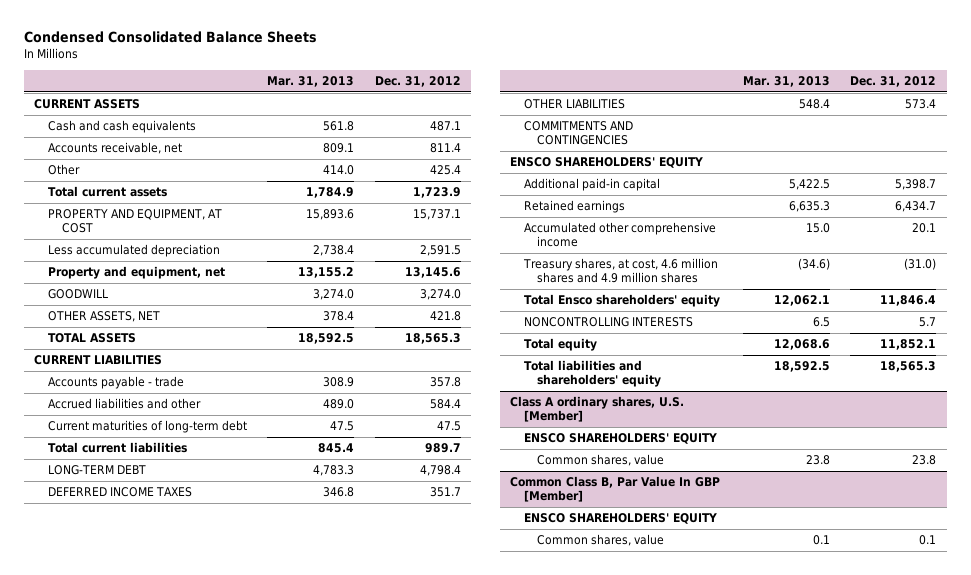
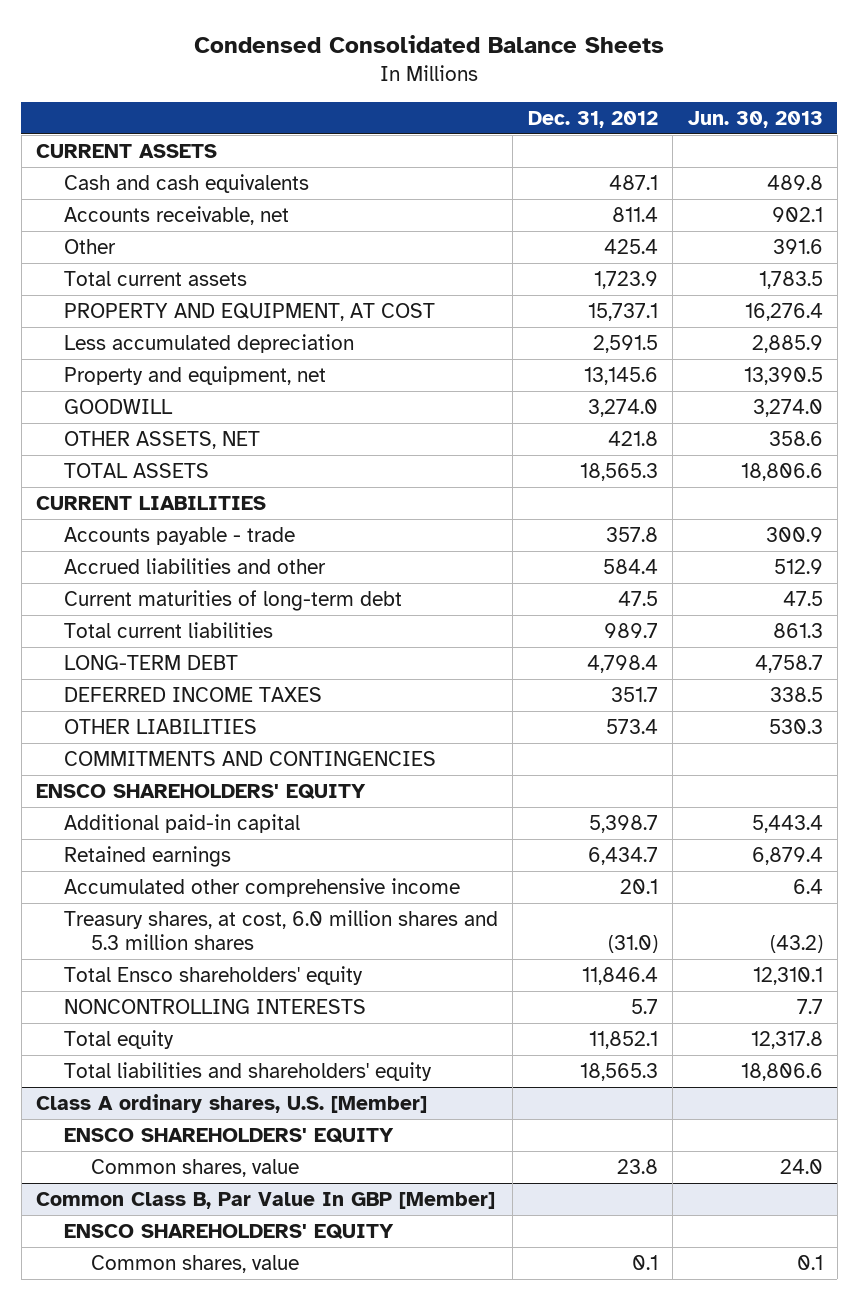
[267,76,355,88] Mar. 31, 2013 -> none
none -> [687,110,823,128] Jun. 30, 2013
[522,258,718,284] Treasury shares, at cost, 4.6 million shares and 4.9 million shares -> [63,909,498,950] Treasury shares, at cost, 6.0 million shares and 5.3 million shares

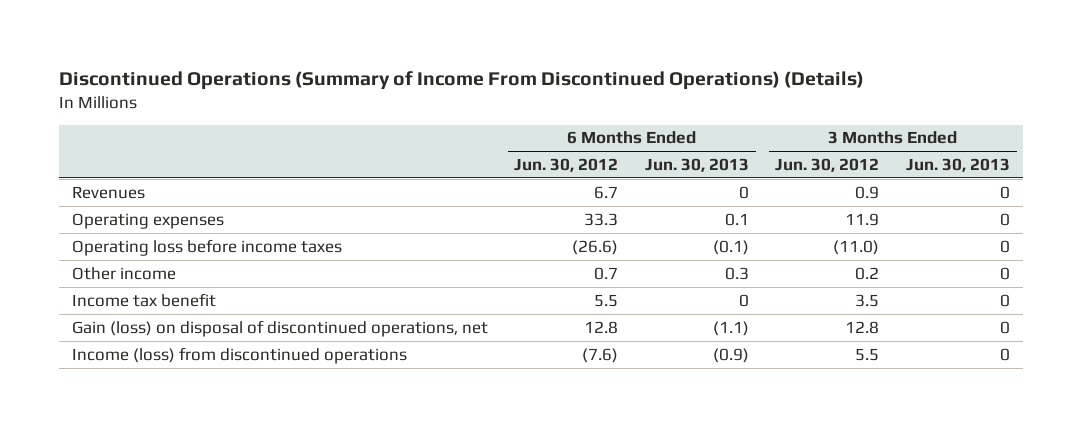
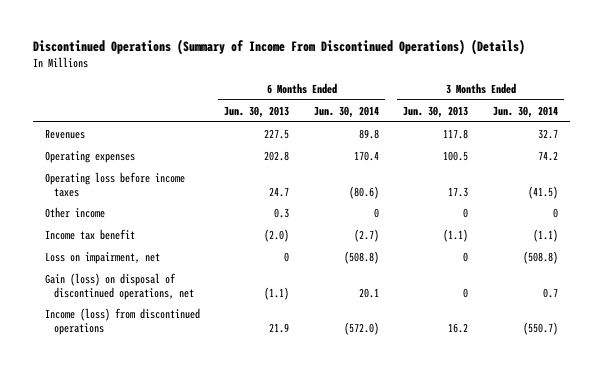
[514,157,619,172] Jun. 30, 2012 -> none
[775,157,880,172] Jun. 30, 2012 -> none
none -> [313,105,379,118] Jun. 30, 2014
none -> [492,105,558,118] Jun. 30, 2014
[738,185,749,199] 0 -> [264,128,290,139] 227.5
[1000,185,1011,199] 0 -> [443,128,469,139] 117.8
[724,212,749,226] 0.1 -> [264,150,290,161] 202.8
[1000,212,1011,226] 0 -> [443,150,469,161] 100.5
[712,239,749,255] (0.1) -> [269,186,290,197] 24.7
[1000,239,1011,253] 0 -> [448,186,469,197] 17.3
[738,293,749,307] 0 -> [264,228,290,242] (2.0)
[1000,293,1011,307] 0 -> [443,228,469,242] (1.1)
none -> [44,251,160,264] Loss on impairment, net
[712,347,749,363] (0.9) -> [269,322,290,333] 21.9
[1000,347,1011,361] 0 -> [448,322,469,333] 16.2

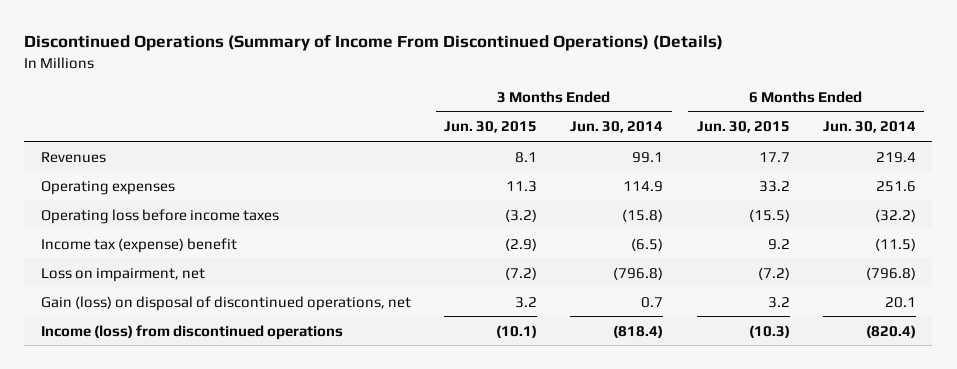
[224,105,290,118] Jun. 30, 2013 -> none
[403,105,469,118] Jun. 30, 2013 -> none
none -> [444,121,538,134] Jun. 30, 2015
none -> [696,121,790,134] Jun. 30, 2015
[44,206,105,218] Other income -> none
[358,128,379,139] 89.8 -> [875,151,916,163] 219.4
[537,128,558,139] 32.7 -> [632,151,664,163] 99.1
[353,150,379,161] 170.4 -> [875,180,916,192] 251.6
[537,150,558,161] 74.2 -> [623,180,664,192] 114.9
[348,185,379,199] (80.6) -> [874,208,916,222] (32.2)
[527,185,558,199] (41.5) -> [622,208,664,222] (15.8)
[44,228,135,240] Income tax benefit -> [40,237,237,253] Income tax (expense) benefit
[353,228,379,242] (2.7) -> [874,237,916,251] (11.5)
[532,228,558,242] (1.1) -> [631,237,664,251] (6.5)
[343,250,379,264] (508.8) -> [865,266,916,280] (796.8)
[522,250,558,264] (508.8) -> [613,266,664,280] (796.8)
[343,321,379,335] (572.0) -> [865,324,916,338] (820.4)
[522,321,558,335] (550.7) -> [613,324,664,338] (818.4)

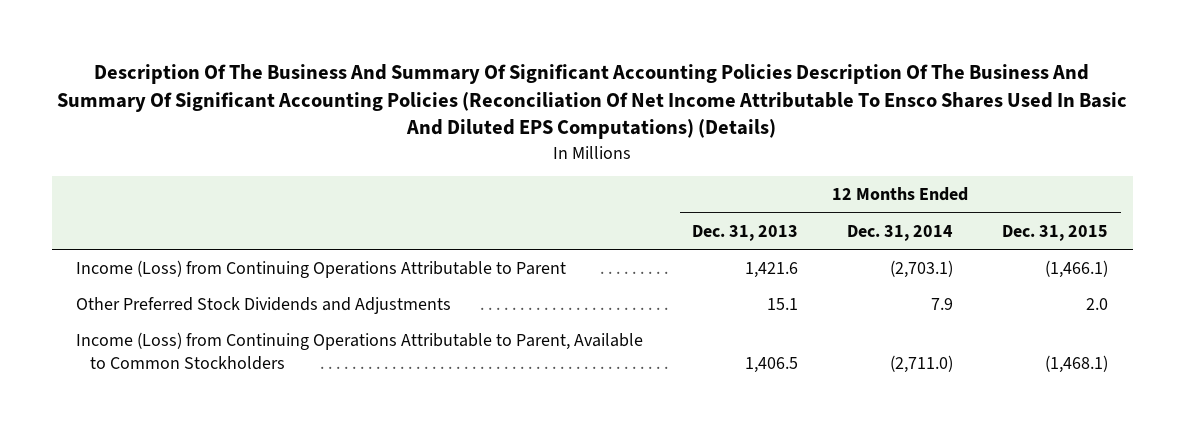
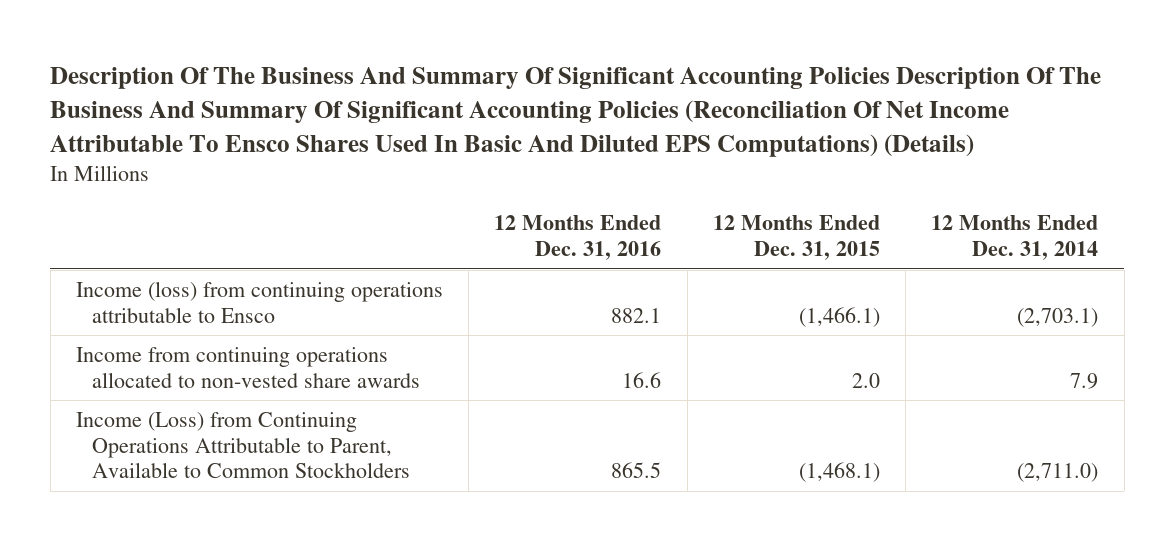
[692,224,799,241] Dec. 31, 2013 -> none
none -> [494,215,662,260] 12 Months Ended Dec. 31, 2016
[76,260,567,279] Income (Loss) from Continuing Operations Attributable to Parent -> [76,281,444,323] Income (loss) from continuing operations attributable to Ensco
[76,297,452,315] Other Preferred Stock Dividends and Adjustments -> [76,347,420,388] Income from continuing operations allocated to non-vested share awards

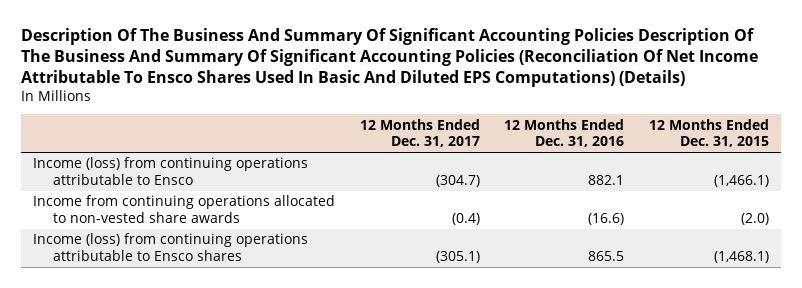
[931,215,1099,260] 12 Months Ended Dec. 31, 2014 -> none
none -> [359,118,480,148] 12 Months Ended Dec. 31, 2017
[622,371,662,388] 16.6 -> [588,212,625,225] (16.6)
[851,372,880,388] 2.0 -> [741,212,770,225] (2.0)
[76,412,410,478] Income (Loss) from Continuing Operations Attributable to Parent, Available to Common Stockholders -> [32,233,308,261] Income (loss) from continuing operations attributable to Ensco shares

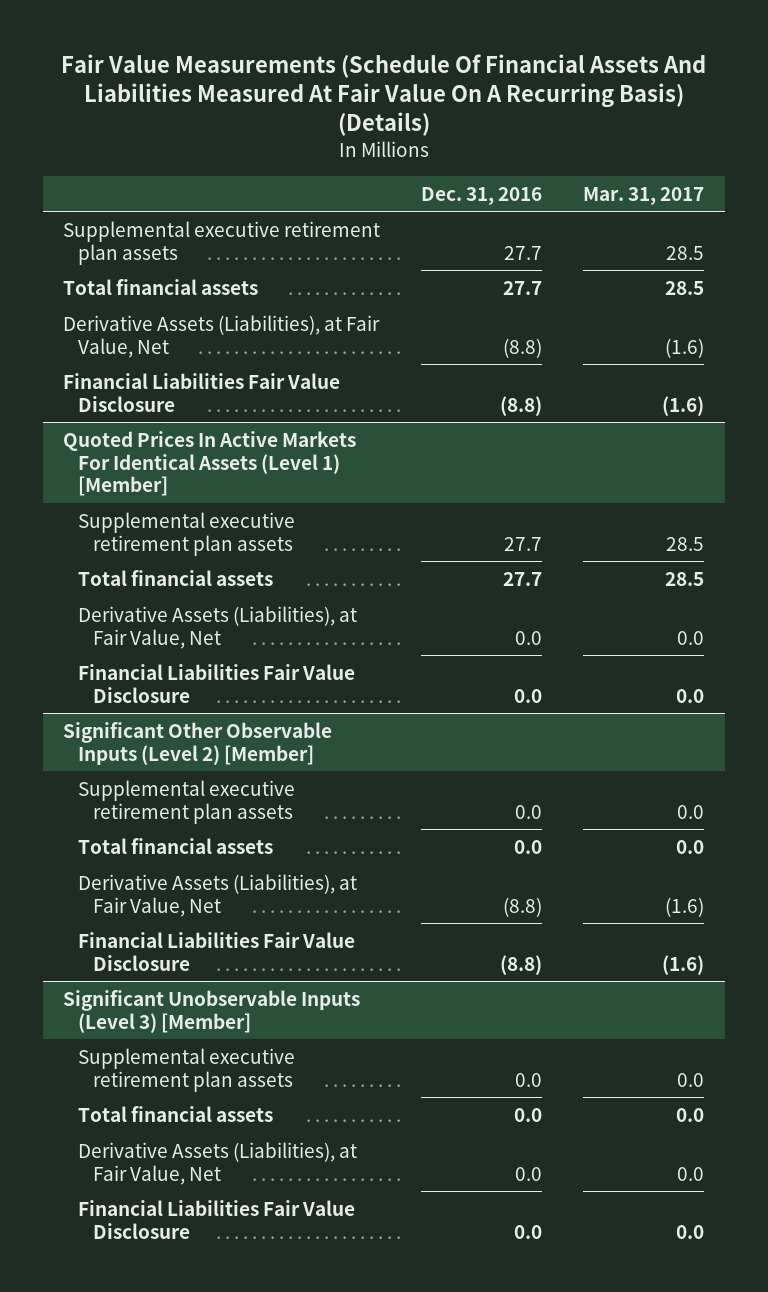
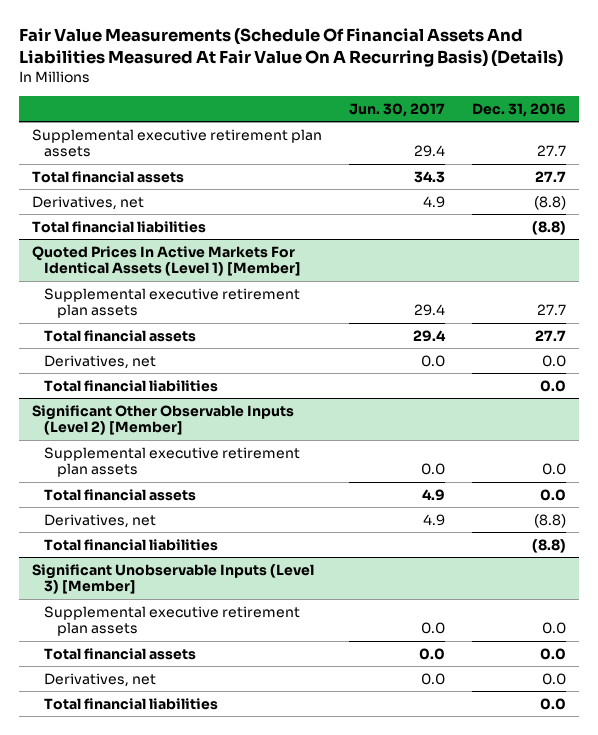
[583,186,705,205] Mar. 31, 2017 -> none
none -> [348,103,445,118] Jun. 30, 2017
[63,314,381,358] Derivative Assets (Liabilities), at Fair Value, Net -> [32,195,145,210] Derivatives, net
[63,372,341,412] Financial Liabilities Fair Value Disclosure -> [32,220,207,233] Total financial liabilities
[78,605,358,649] Derivative Assets (Liabilities), at Fair Value, Net -> [44,354,157,369] Derivatives, net
[78,663,356,703] Financial Liabilities Fair Value Disclosure -> [44,379,219,392] Total financial liabilities
[78,873,358,917] Derivative Assets (Liabilities), at Fair Value, Net -> [44,513,157,528] Derivatives, net
[78,931,356,971] Financial Liabilities Fair Value Disclosure -> [44,538,219,551] Total financial liabilities
[78,1141,358,1185] Derivative Assets (Liabilities), at Fair Value, Net -> [44,672,157,687] Derivatives, net
[78,1199,356,1239] Financial Liabilities Fair Value Disclosure -> [44,697,219,710] Total financial liabilities

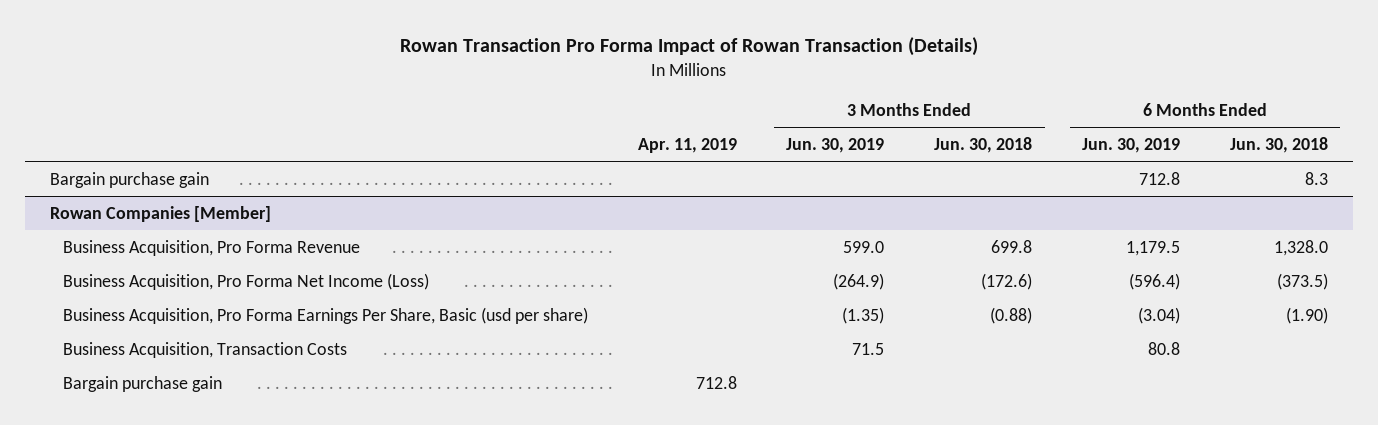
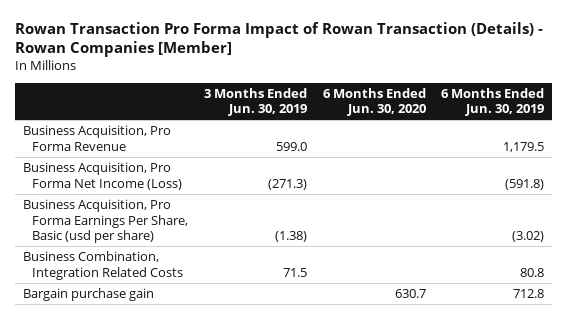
[399,37,978,57] Rowan Transaction Pro Forma Impact of Rowan Transaction (Details) -> [14,22,543,58] Rowan Transaction Pro Forma Impact of Rowan Transaction (Details) - Rowan Companies [Member]
[637,138,737,154] Apr. 11, 2019 -> none
[934,137,1033,154] Jun. 30, 2018 -> none
[1229,137,1328,154] Jun. 30, 2018 -> none
none -> [322,87,426,117] 6 Months Ended Jun. 30, 2020
[50,205,272,222] Rowan Companies [Member] -> none
[62,375,222,392] Bargain purchase gain -> none
[833,272,885,290] (264.9) -> [267,178,307,190] (271.3)
[1128,272,1180,290] (596.4) -> [505,178,545,190] (591.8)
[842,306,885,324] (1.35) -> [274,231,307,243] (1.38)
[1137,306,1180,324] (3.04) -> [512,231,545,243] (3.02)
[62,341,347,358] Business Acquisition, Transaction Costs -> [22,251,184,280] Business Combination, Integration Related Costs
[50,171,210,188] Bargain purchase gain -> [22,288,154,302] Bargain purchase gain

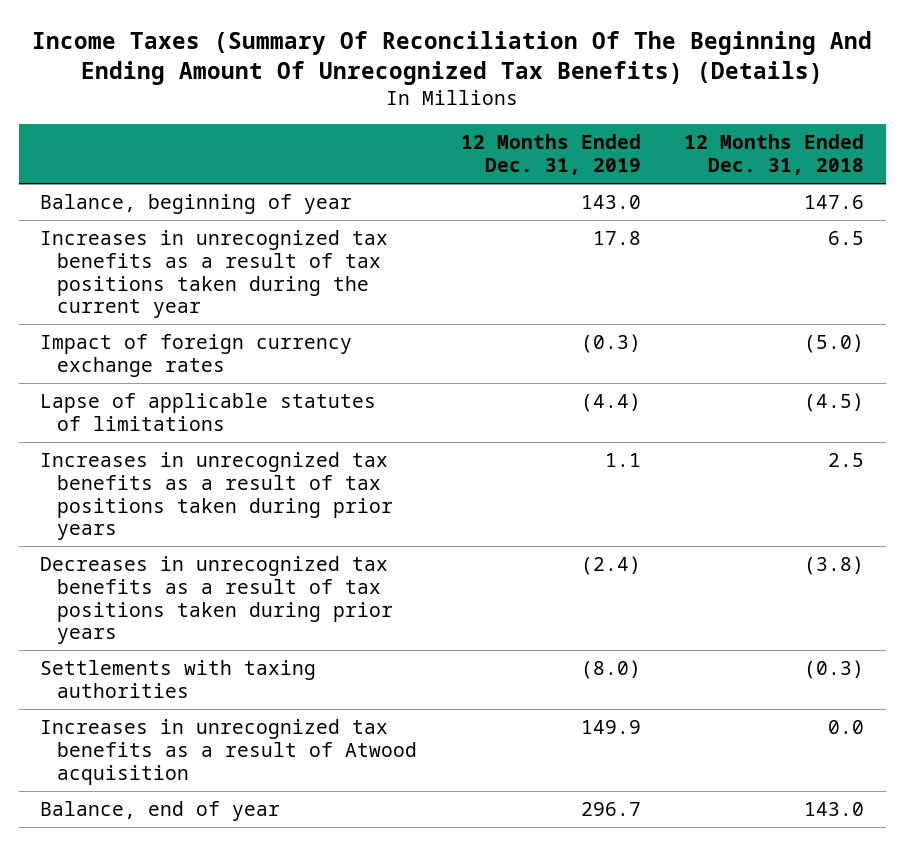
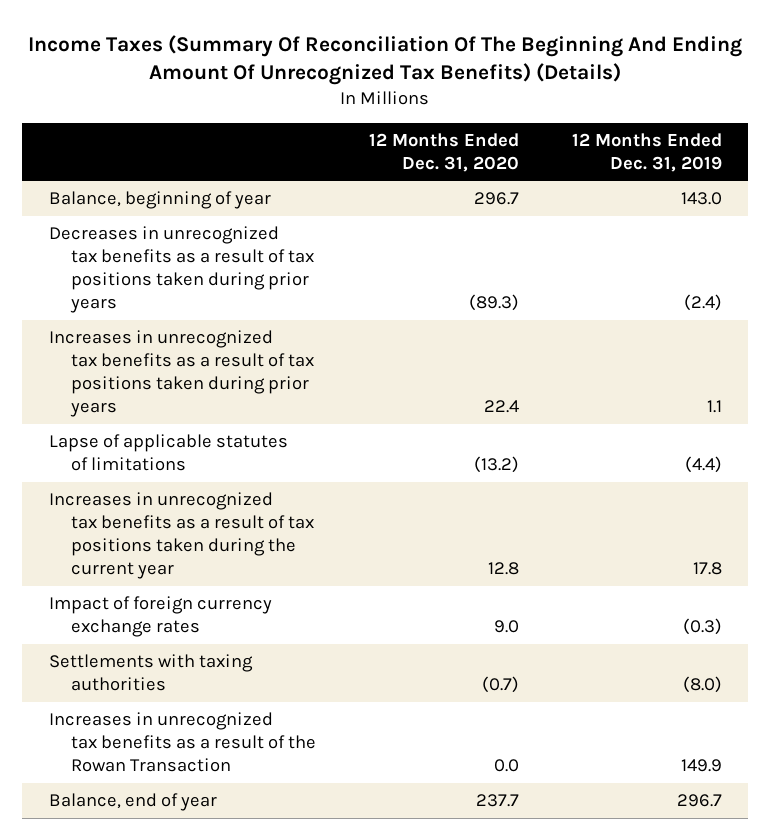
[684,134,865,176] 12 Months Ended Dec. 31, 2018 -> none
none -> [368,132,519,172] 12 Months Ended Dec. 31, 2020
[40,556,394,645] Decreases in unrecognized tax benefits as a result of tax positions taken during prior years -> [48,226,315,314] Decreases in unrecognized tax benefits as a result of tax positions taken during prior years
[40,452,394,541] Increases in unrecognized tax benefits as a result of tax positions taken during prior years -> [48,330,315,418] Increases in unrecognized tax benefits as a result of tax positions taken during prior years
[40,393,377,431] Lapse of applicable statutes of limitations -> [48,434,288,472] Lapse of applicable statutes of limitations
[40,719,418,785] Increases in unrecognized tax benefits as a result of Atwood acquisition -> [48,712,317,773] Increases in unrecognized tax benefits as a result of the Rowan Transaction

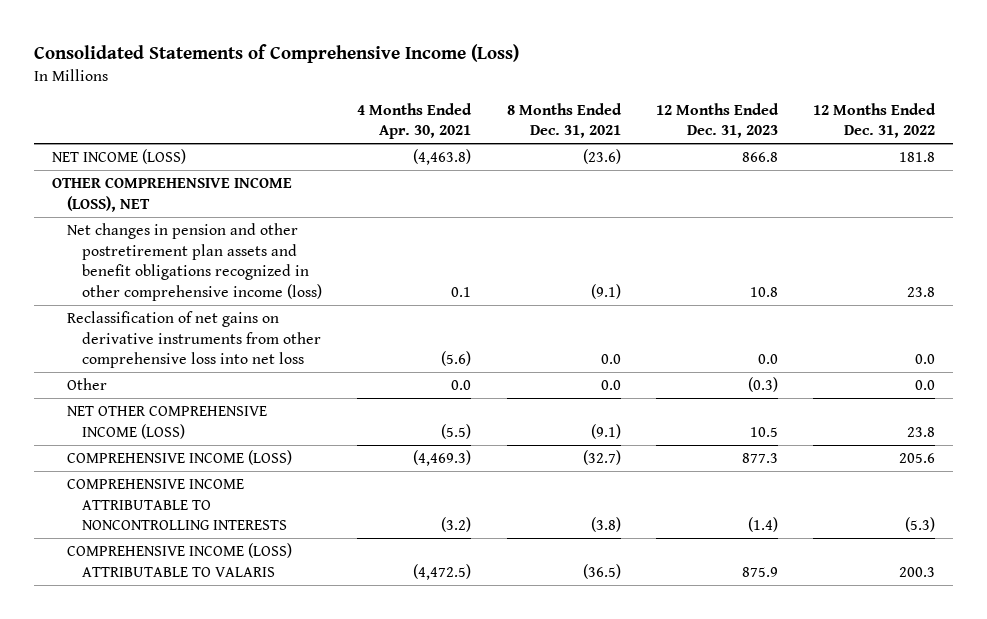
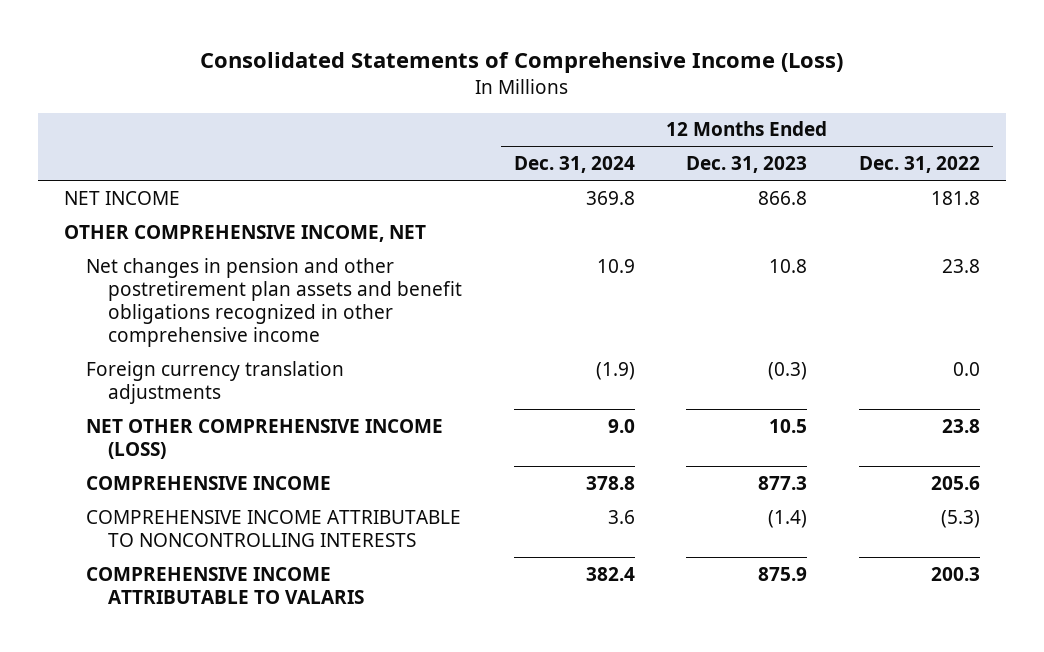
[357,102,473,140] 4 Months Ended Apr. 30, 2021 -> none
[506,102,622,139] 8 Months Ended Dec. 31, 2021 -> none
none -> [513,156,635,174] Dec. 31, 2024
[67,310,322,369] Reclassification of net gains on derivative instruments from other comprehensive loss into net loss -> none
[51,148,186,164] NET INCOME (LOSS) -> [64,190,181,205] NET INCOME
[51,176,292,212] OTHER COMPREHENSIVE INCOME (LOSS), NET -> [64,224,427,242] OTHER COMPREHENSIVE INCOME, NET
[67,222,323,301] Net changes in pension and other postretirement plan assets and benefit obligations recognized in other comprehensive income (loss) -> [86,257,463,347] Net changes in pension and other postretirement plan assets and benefit obligations recognized in other comprehensive income
[67,377,108,390] Other -> [86,360,345,404] Foreign currency translation adjustments
[67,449,293,465] COMPREHENSIVE INCOME (LOSS) -> [86,475,332,490] COMPREHENSIVE INCOME
[67,542,293,577] COMPREHENSIVE INCOME (LOSS) ATTRIBUTABLE TO VALARIS -> [86,566,365,604] COMPREHENSIVE INCOME ATTRIBUTABLE TO VALARIS

